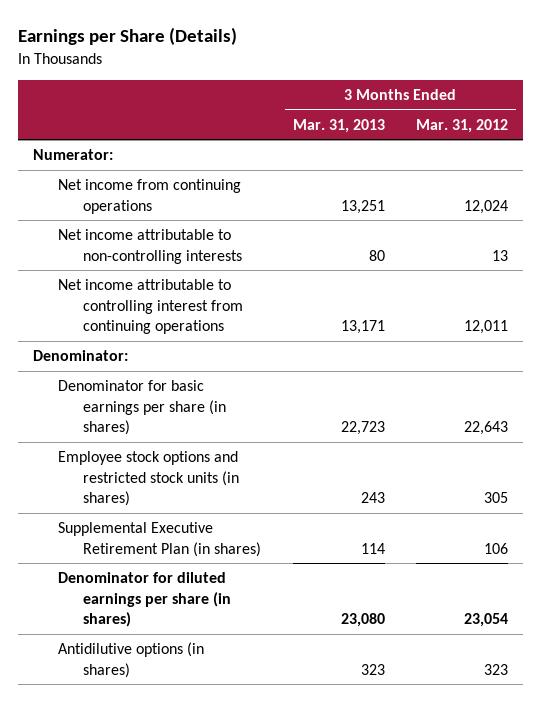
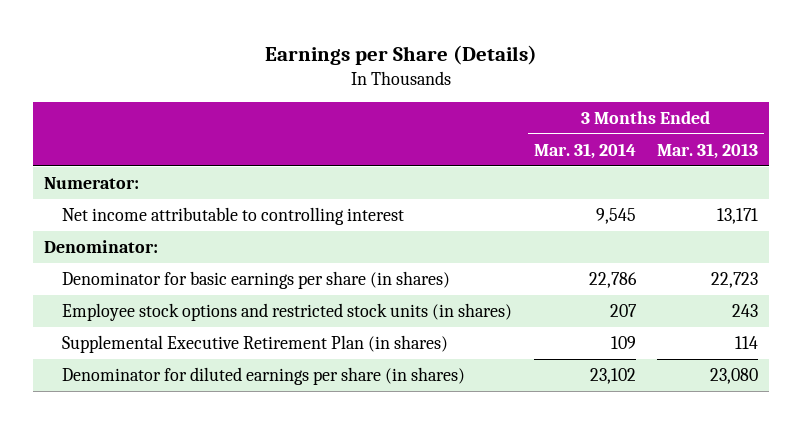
[415,118,508,133] Mar. 31, 2012 -> none
none -> [533,142,636,159] Mar. 31, 2014
[58,178,242,214] Net income from continuing operations -> none
[58,228,243,264] Net income attributable to non-controlling interests -> none
[58,278,244,335] Net income attributable to controlling interest from continuing operations -> [62,206,405,225] Net income attributable to controlling interest
[58,641,205,678] Antidilutive options (in shares) -> none

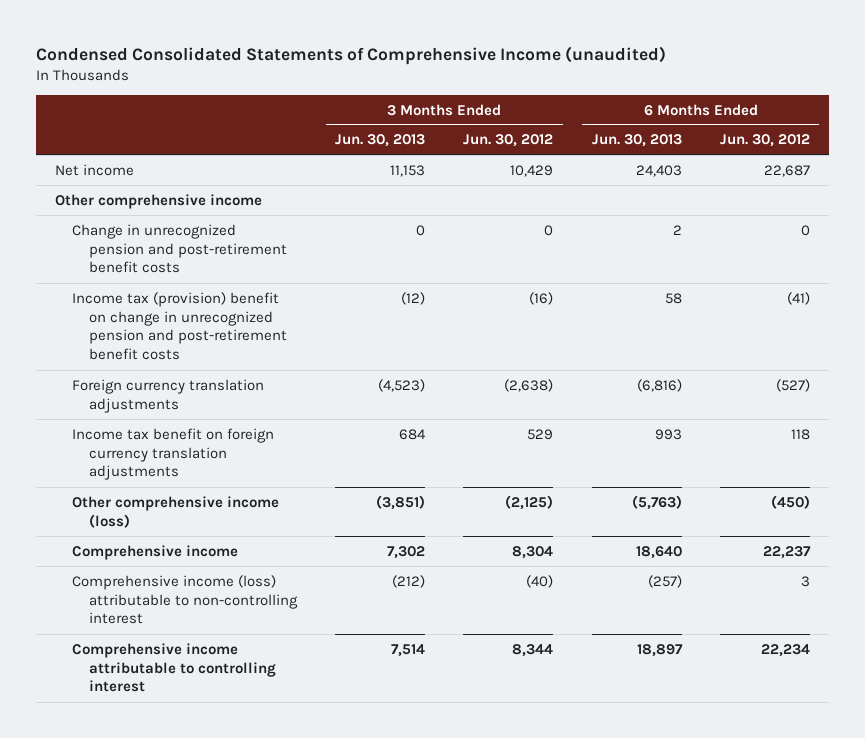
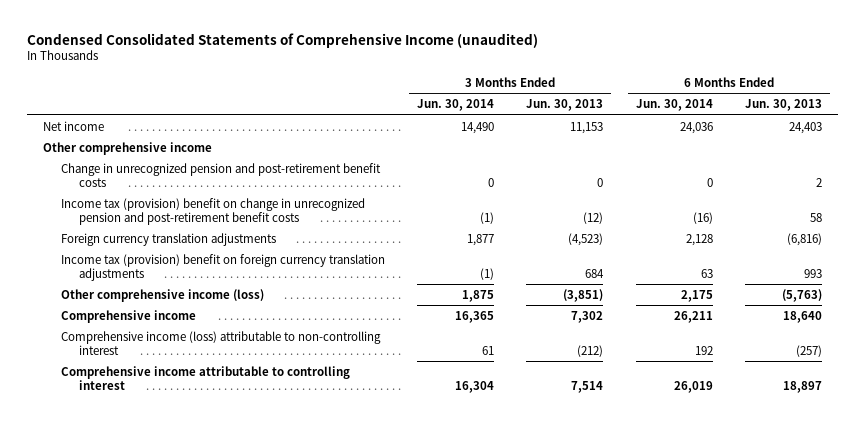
[463,134,554,148] Jun. 30, 2012 -> none
[719,134,810,148] Jun. 30, 2012 -> none
none -> [417,99,495,112] Jun. 30, 2014
none -> [635,99,713,112] Jun. 30, 2014
[72,427,275,481] Income tax benefit on foreign currency translation adjustments -> [60,253,385,281] Income tax (provision) benefit on foreign currency translation adjustments

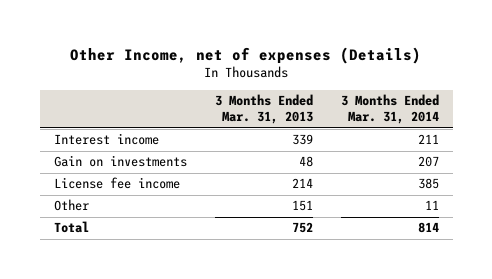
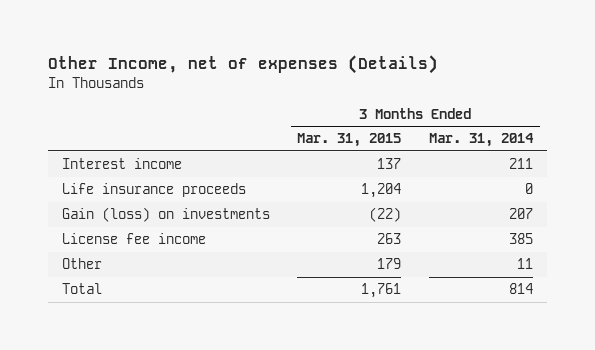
[214,94,313,125] 3 Months Ended Mar. 31, 2013 -> none
none -> [297,133,402,148] Mar. 31, 2015
none -> [61,183,246,198] Life insurance proceeds
[53,155,187,168] Gain on investments -> [61,207,270,223] Gain (loss) on investments

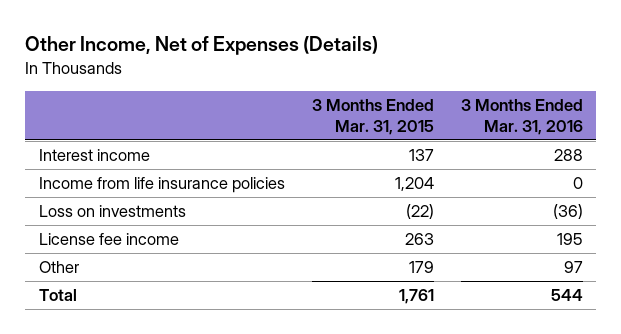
[47,55,438,75] Other Income, net of expenses (Details) -> [25,36,379,56] Other Income, Net of Expenses (Details)
[429,133,535,148] Mar. 31, 2014 -> none
none -> [460,98,583,135] 3 Months Ended Mar. 31, 2016
[61,183,246,198] Life insurance proceeds -> [38,177,285,194] Income from life insurance policies
[61,207,270,223] Gain (loss) on investments -> [38,205,186,218] Loss on investments

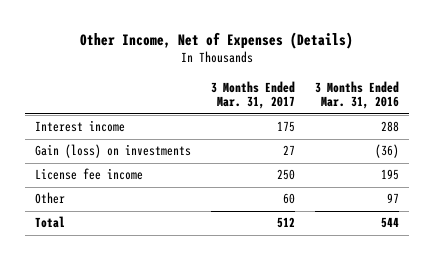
[311,98,434,135] 3 Months Ended Mar. 31, 2015 -> none
none -> [210,80,295,110] 3 Months Ended Mar. 31, 2017
[38,177,285,194] Income from life insurance policies -> none
[38,205,186,218] Loss on investments -> [34,144,191,159] Gain (loss) on investments

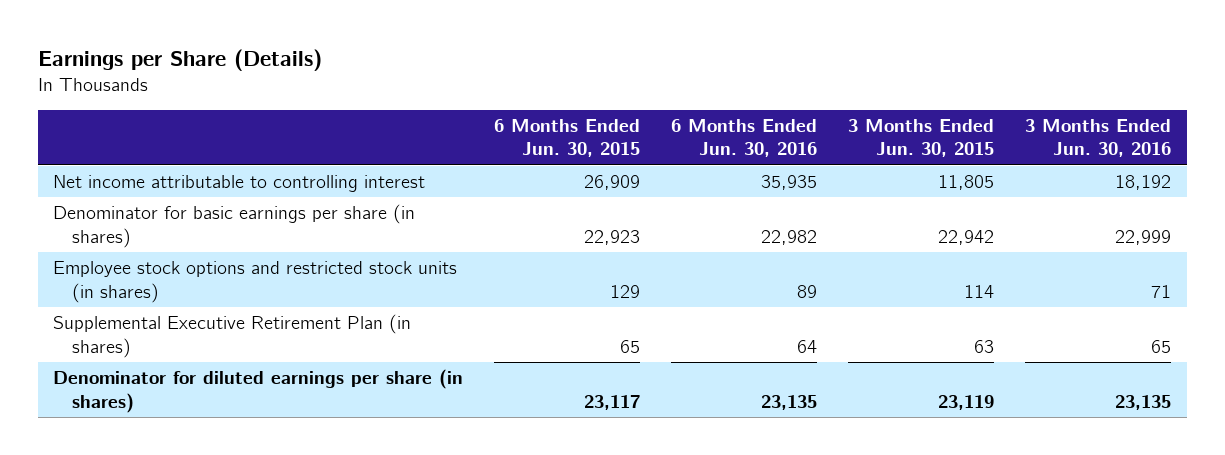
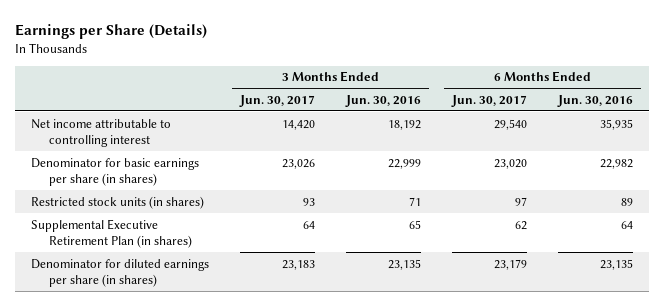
[494,118,641,158] 6 Months Ended Jun. 30, 2015 -> none
[848,118,995,158] 3 Months Ended Jun. 30, 2015 -> none
none -> [239,94,316,107] Jun. 30, 2017
none -> [451,94,528,107] Jun. 30, 2017
[53,260,458,303] Employee stock options and restricted stock units (in shares) -> [30,195,204,209] Restricted stock units (in shares)

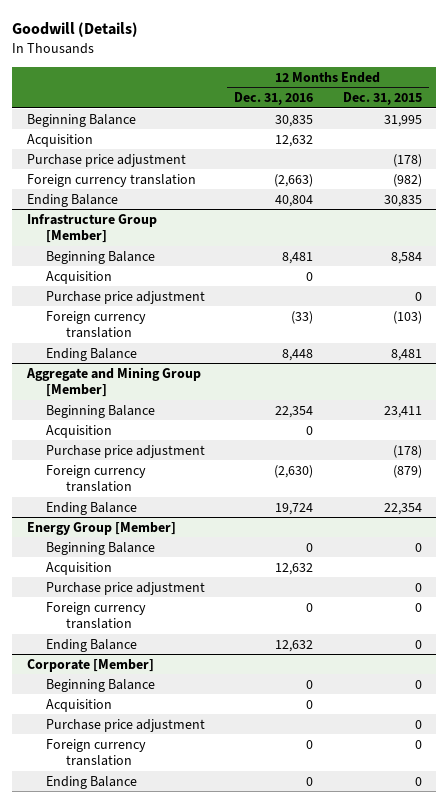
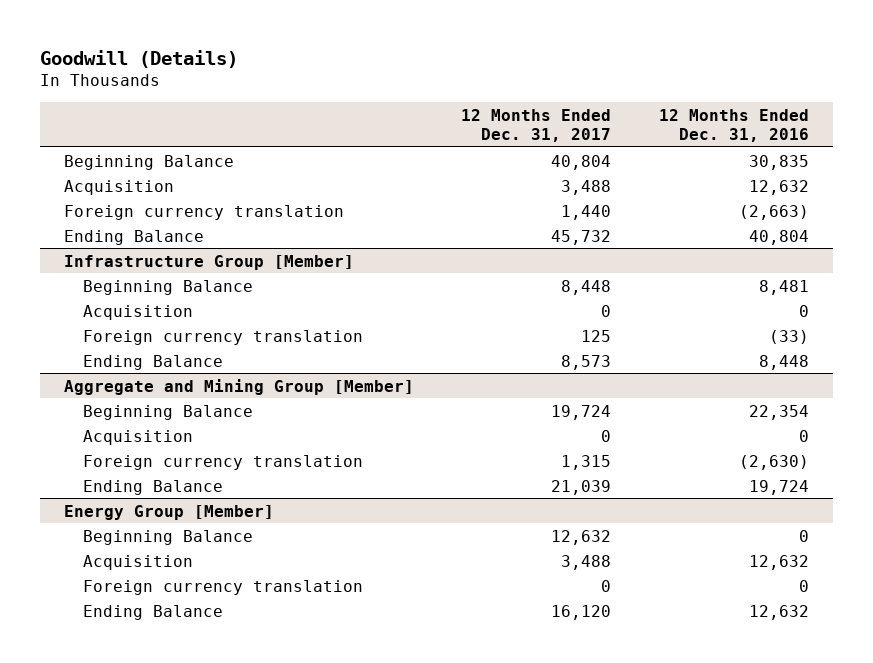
[342,92,422,106] Dec. 31, 2015 -> none
none -> [461,108,612,142] 12 Months Ended Dec. 31, 2017
[26,153,186,167] Purchase price adjustment -> none
[46,290,206,304] Purchase price adjustment -> none
[46,444,206,458] Purchase price adjustment -> none
[46,581,206,595] Purchase price adjustment -> none
[26,658,154,672] Corporate [Member] -> none
[46,678,156,692] Beginning Balance -> none
[46,698,113,712] Acquisition -> none
[46,718,206,732] Purchase price adjustment -> none
[46,738,147,767] Foreign currency translation -> none
[46,775,138,789] Ending Balance -> none

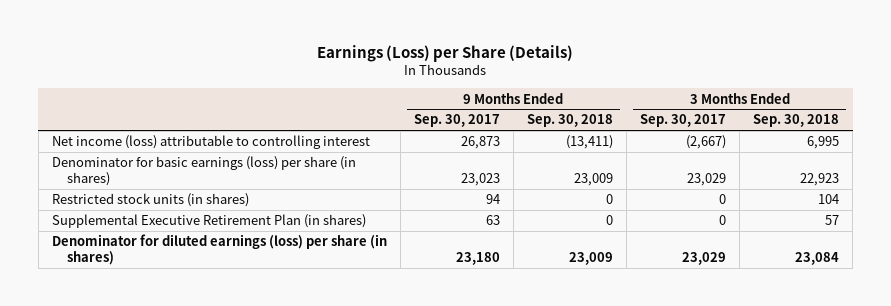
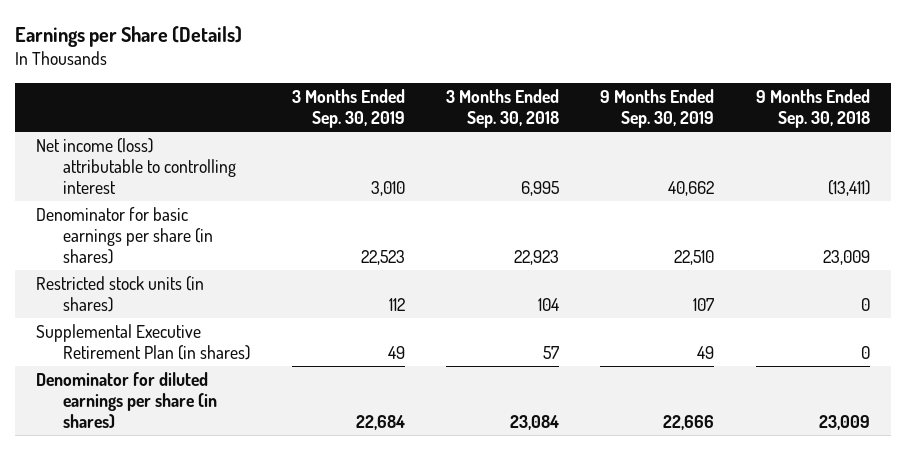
[317,45,574,63] Earnings (Loss) per Share (Details) -> [14,25,242,47] Earnings per Share (Details)
[413,114,500,128] Sep. 30, 2017 -> none
[639,114,726,128] Sep. 30, 2017 -> none
none -> [291,88,405,128] 3 Months Ended Sep. 30, 2019
none -> [600,88,715,128] 9 Months Ended Sep. 30, 2019
[51,156,356,187] Denominator for basic earnings (loss) per share (in shares) -> [35,207,214,264] Denominator for basic earnings per share (in shares)
[51,234,387,266] Denominator for diluted earnings (loss) per share (in shares) -> [35,372,218,428] Denominator for diluted earnings per share (in shares)

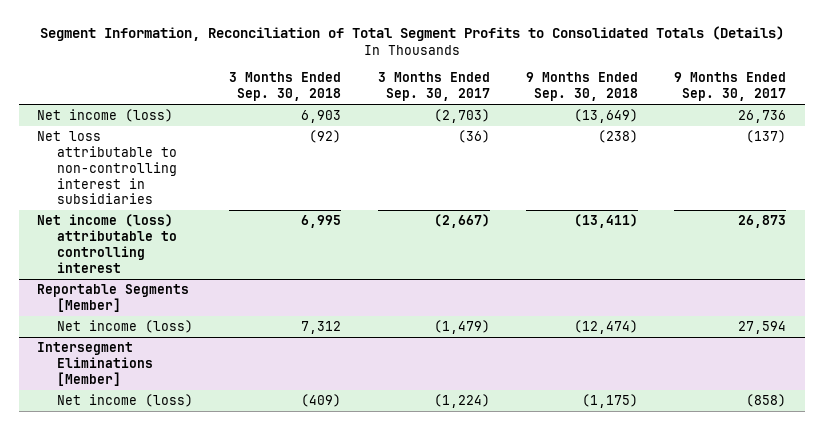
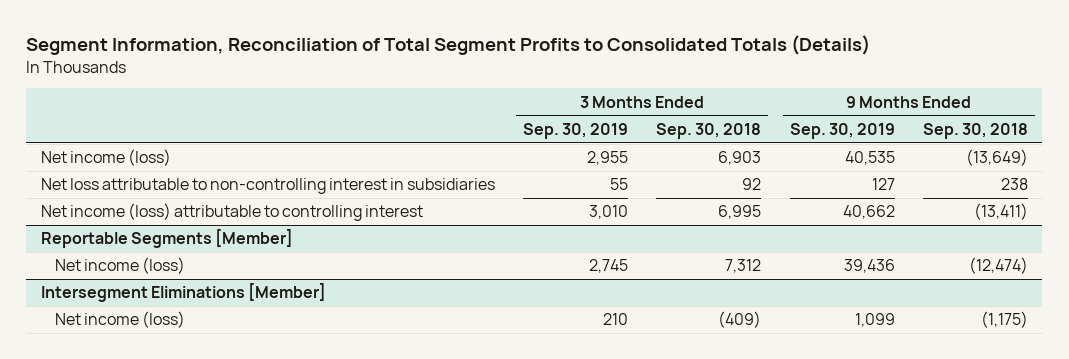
[377,72,490,101] 3 Months Ended Sep. 30, 2017 -> none
[674,72,787,101] 9 Months Ended Sep. 30, 2017 -> none
none -> [522,123,628,140] Sep. 30, 2019
none -> [789,123,895,140] Sep. 30, 2019
[309,130,342,144] (92) -> [742,178,762,191] 92
[597,130,638,144] (238) -> [1001,178,1029,191] 238

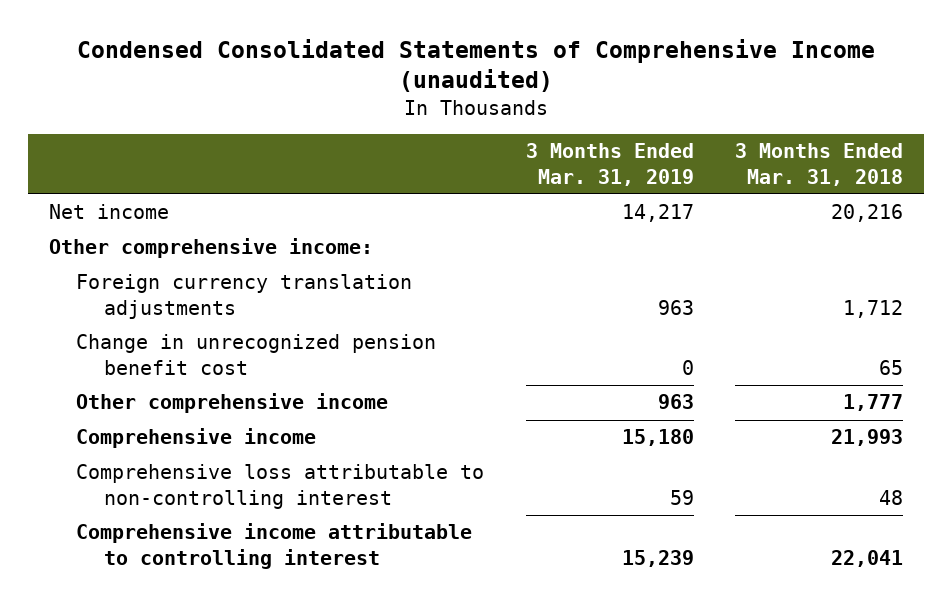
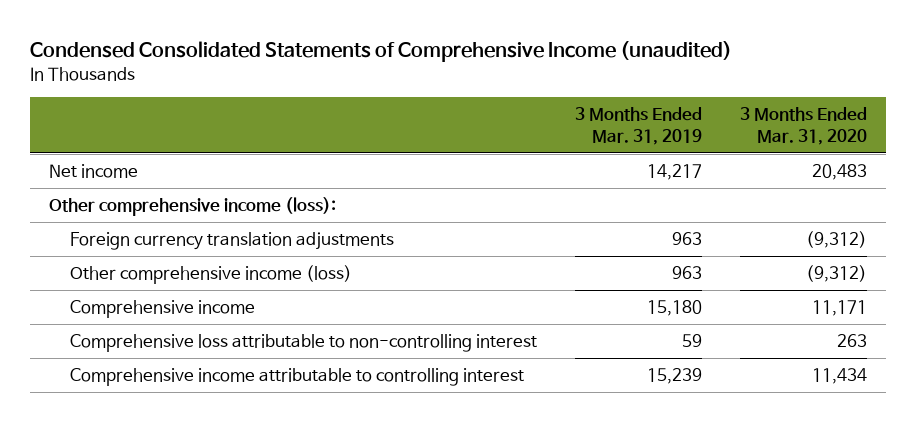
[734,143,903,186] 3 Months Ended Mar. 31, 2018 -> none
none -> [739,106,867,145] 3 Months Ended Mar. 31, 2020
[48,238,373,259] Other comprehensive income: -> [48,196,336,216] Other comprehensive income (loss):
[76,334,437,375] Change in unrecognized pension benefit cost -> none
[76,393,389,414] Other comprehensive income -> [70,264,353,284] Other comprehensive income (loss)

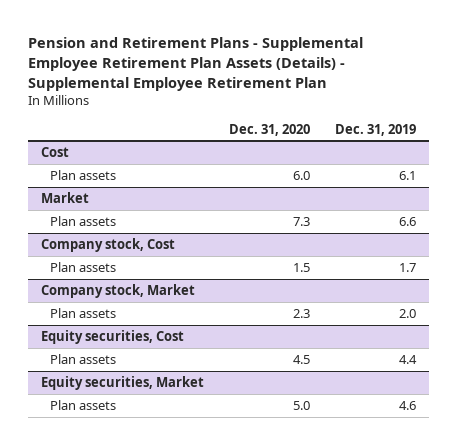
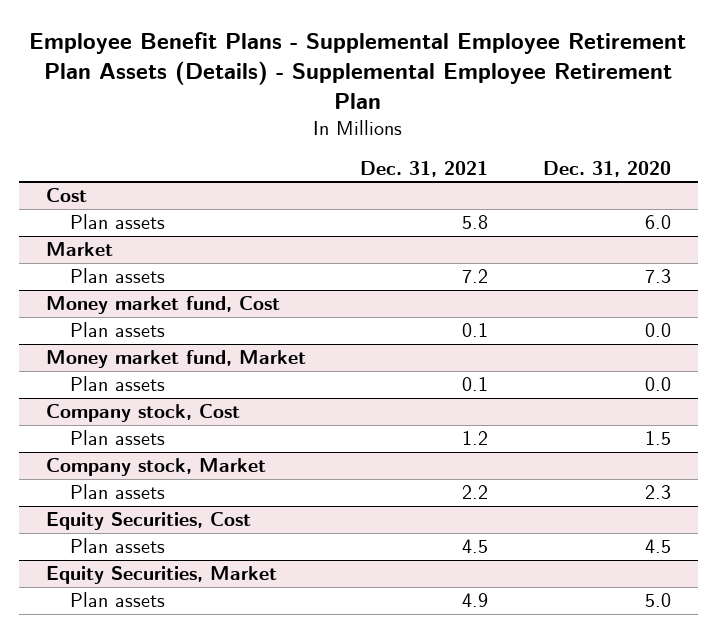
[28,36,364,91] Pension and Retirement Plans - Supplemental Employee Retirement Plan Assets (Details) - Supplemental Employee Retirement Plan -> [29,31,687,109] Employee Benefit Plans - Supplemental Employee Retirement Plan Assets (Details) - Supplemental Employee Retirement Plan
[335,123,417,136] Dec. 31, 2019 -> none
none -> [360,160,489,177] Dec. 31, 2021
none -> [45,296,280,315] Money market fund, Cost
none -> [69,322,165,338] Plan assets
none -> [45,350,306,369] Money market fund, Market
none -> [69,376,165,392] Plan assets
[40,329,184,344] Equity securities, Cost -> [45,512,251,531] Equity Securities, Cost
[40,375,204,390] Equity securities, Market -> [45,566,277,585] Equity Securities, Market

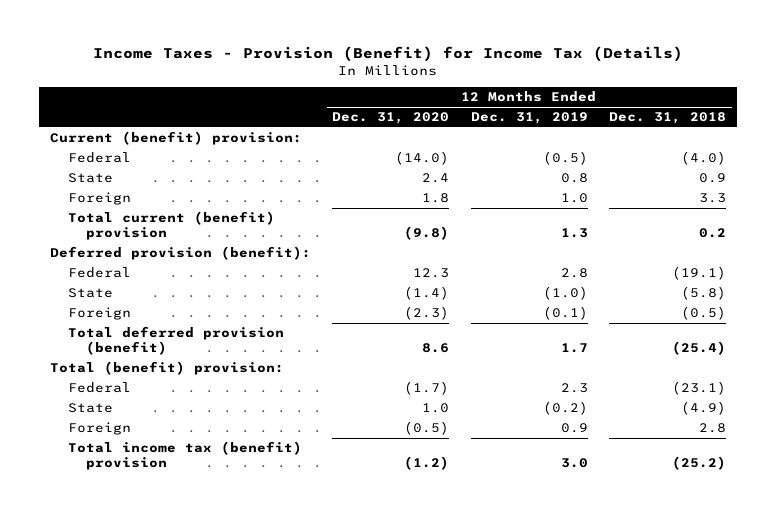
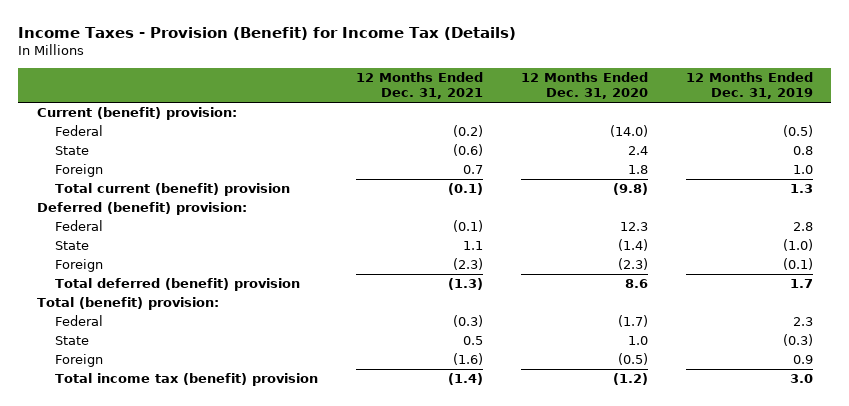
[609,112,727,125] Dec. 31, 2018 -> none
none -> [356,72,484,100] 12 Months Ended Dec. 31, 2021
[50,246,312,261] Deferred provision (benefit): -> [36,202,247,216] Deferred (benefit) provision:
[68,326,285,355] Total deferred provision (benefit) -> [55,278,301,292] Total deferred (benefit) provision
[542,401,588,416] (0.2) -> [782,334,813,347] (0.3)

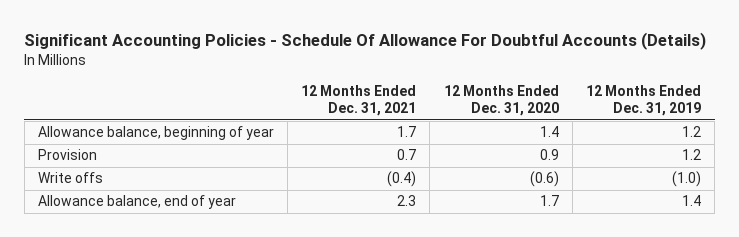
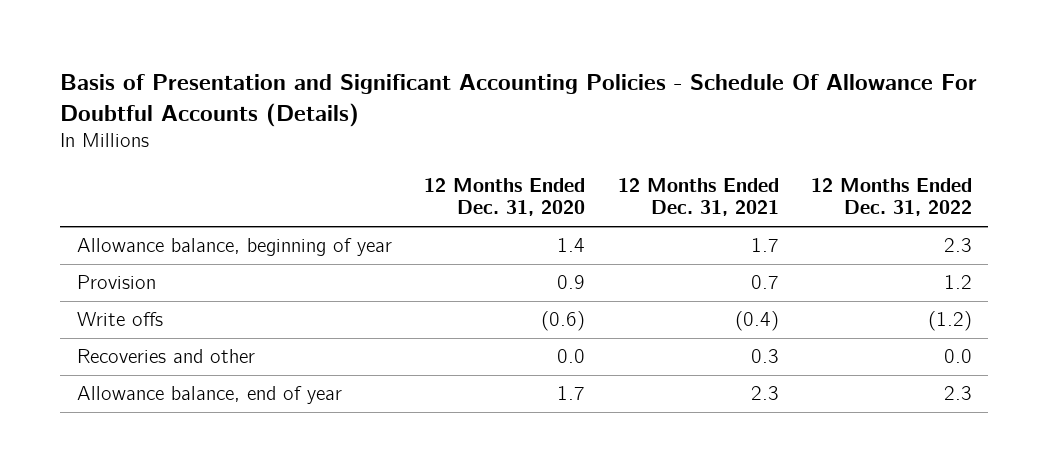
[24,32,707,51] Significant Accounting Policies - Schedule Of Allowance For Doubtful Accounts (Details) -> [60,74,978,127] Basis of Presentation and Significant Accounting Policies - Schedule Of Allowance For Doubtful Accounts (Details)
[586,85,702,117] 12 Months Ended Dec. 31, 2019 -> none
none -> [811,177,973,217] 12 Months Ended Dec. 31, 2022
none -> [76,349,255,364] Recoveries and other

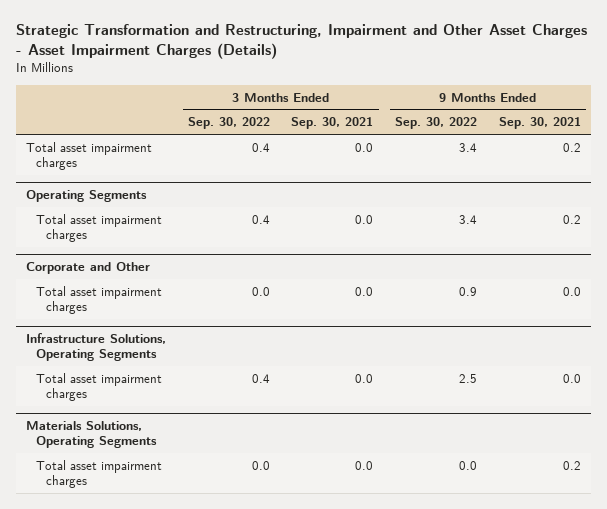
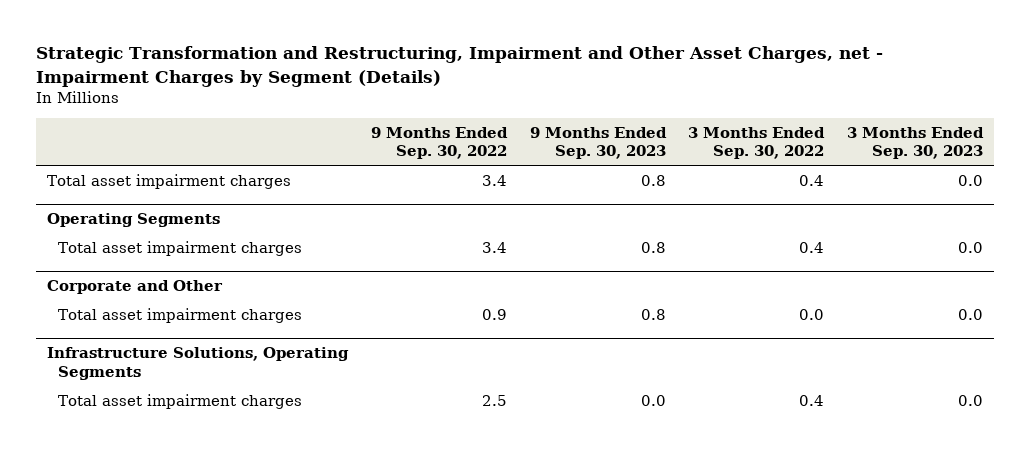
[15,24,587,60] Strategic Transformation and Restructuring, Impairment and Other Asset Charges - Asset Impairment Charges (Details) -> [36,46,884,87] Strategic Transformation and Restructuring, Impairment and Other Asset Charges, net - Impairment Charges by Segment (Details)
[291,117,374,130] Sep. 30, 2021 -> none
[498,117,581,130] Sep. 30, 2021 -> none
none -> [529,126,667,160] 9 Months Ended Sep. 30, 2023
none -> [846,126,984,160] 3 Months Ended Sep. 30, 2023
[26,421,158,449] Materials Solutions, Operating Segments -> none
[36,459,163,488] Total asset impairment charges -> none

